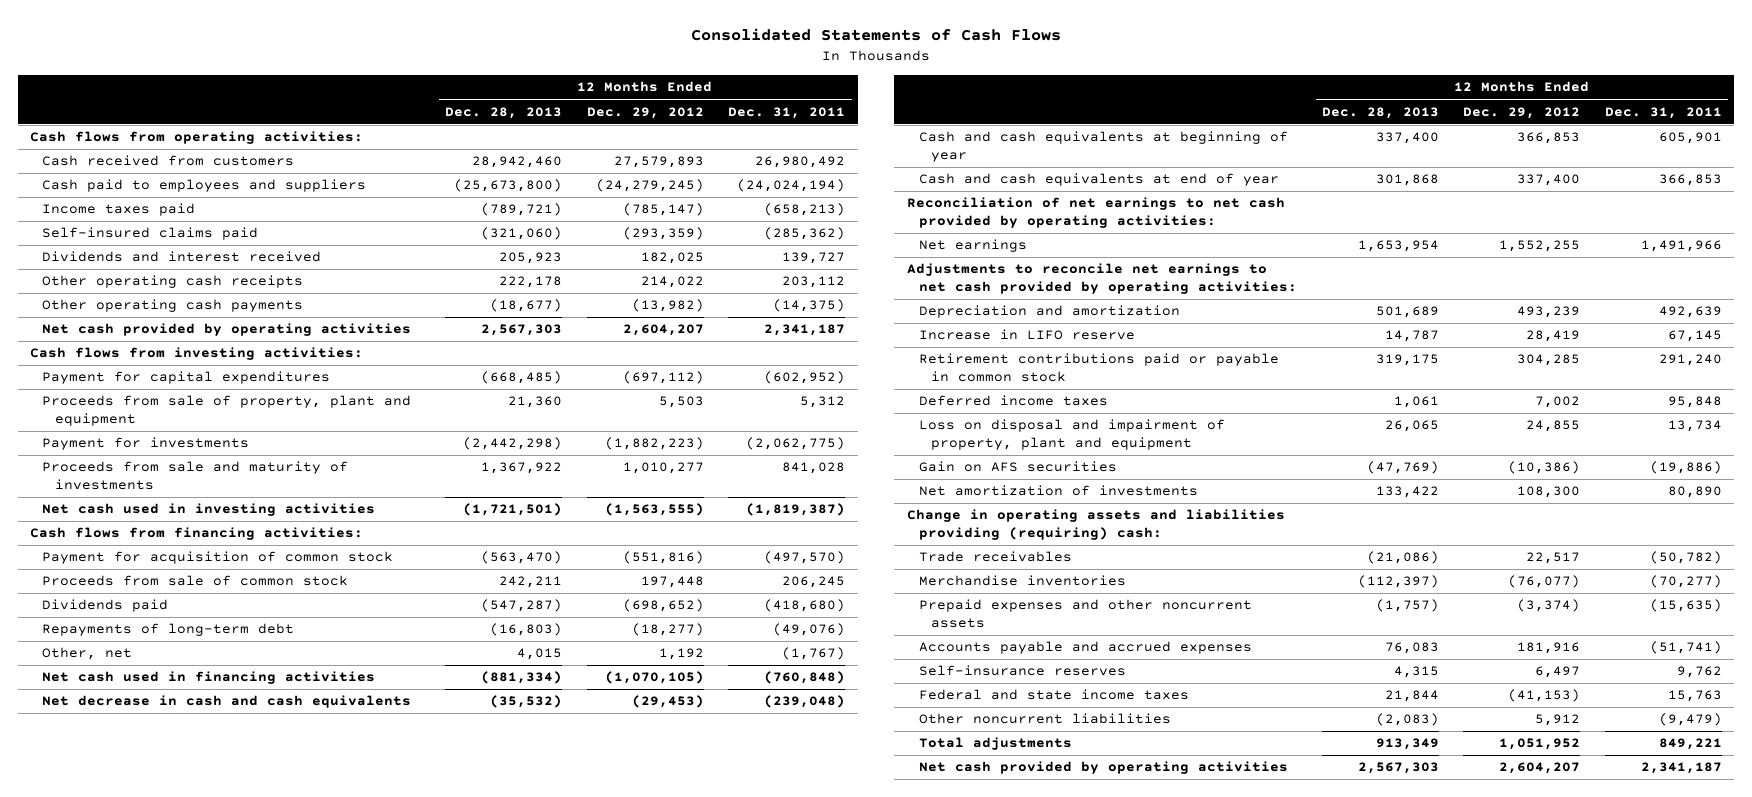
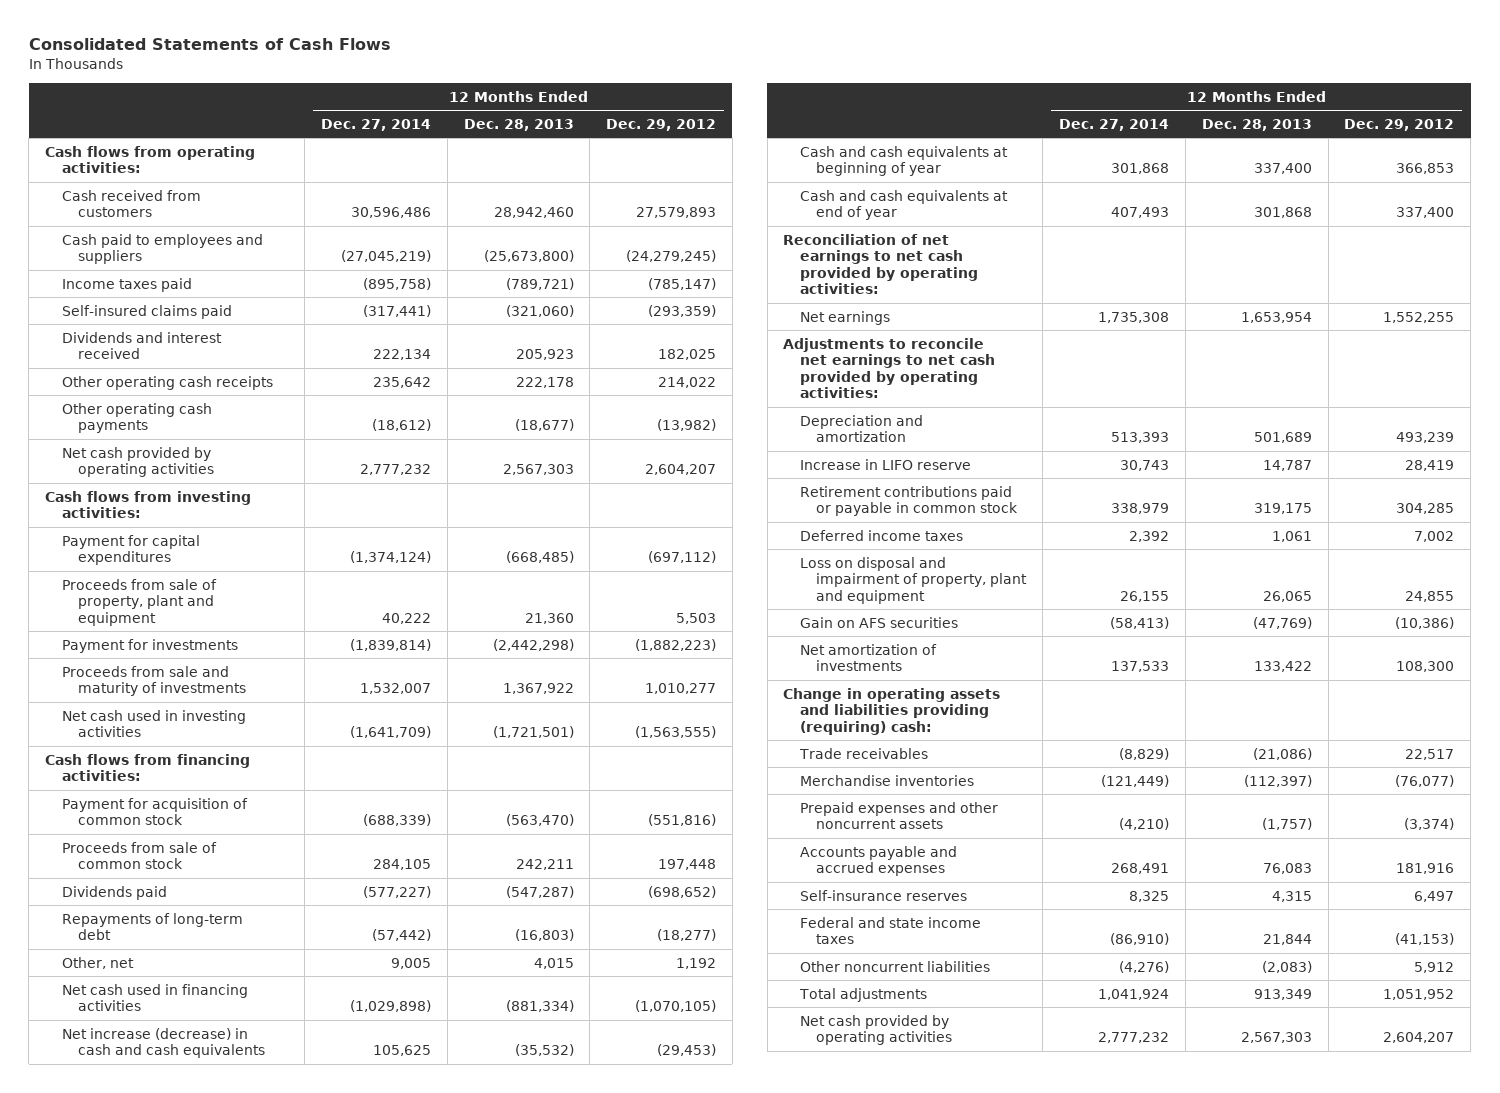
[728,106,846,119] Dec. 31, 2011 -> none
none -> [320,118,431,131] Dec. 27, 2014
[42,695,412,709] Net decrease in cash and cash equivalents -> [61,1027,266,1059] Net increase (decrease) in cash and cash equivalents

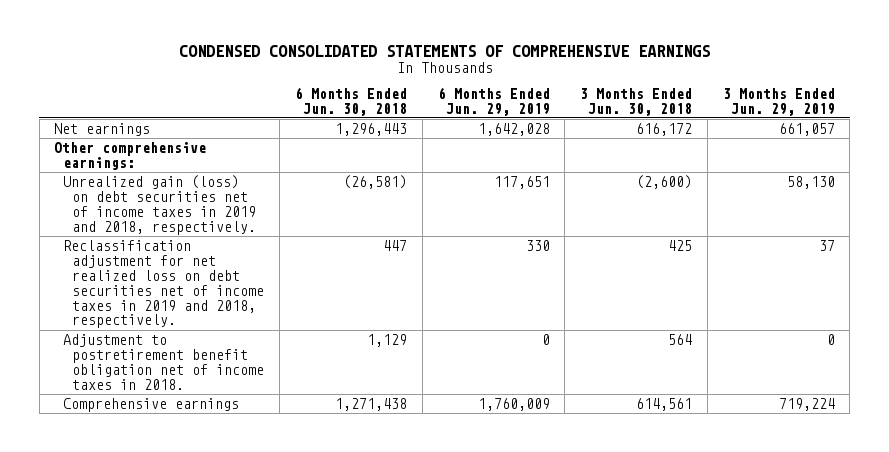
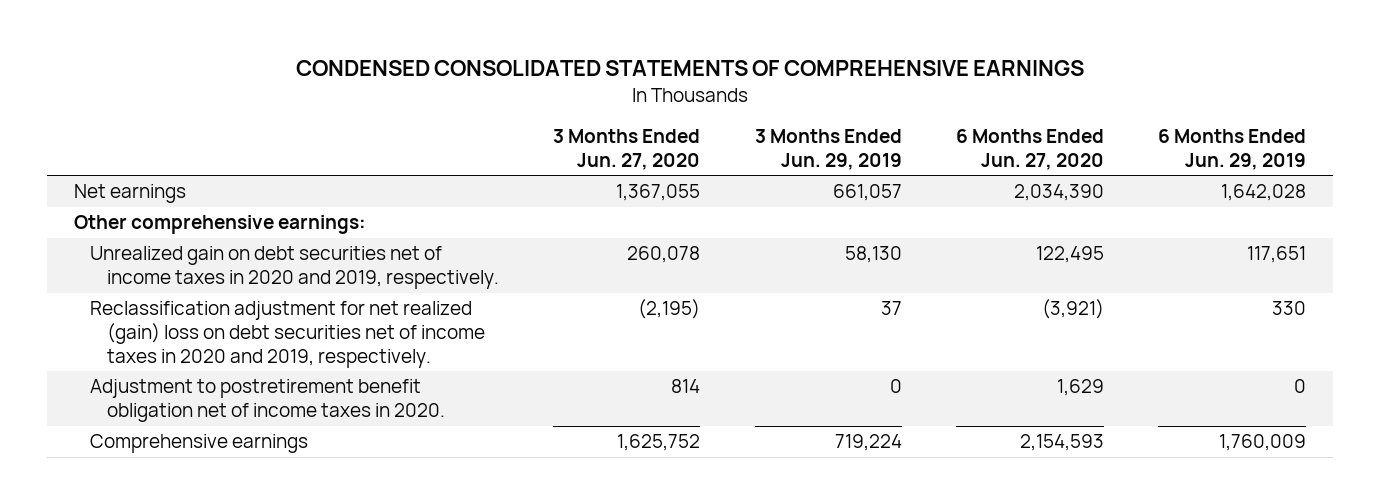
[294,86,407,116] 6 Months Ended Jun. 30, 2018 -> none
[580,87,693,116] 3 Months Ended Jun. 30, 2018 -> none
none -> [553,129,701,170] 3 Months Ended Jun. 27, 2020
none -> [955,129,1104,170] 6 Months Ended Jun. 27, 2020
[63,174,257,235] Unrealized gain (loss) on debt securities net of income taxes in 2019 and 2018, respectively. -> [90,246,499,290] Unrealized gain on debt securities net of income taxes in 2020 and 2019, respectively.
[63,239,265,329] Reclassification adjustment for net realized loss on debt securities net of income taxes in 2019 and 2018, respectively. -> [90,301,485,368] Reclassification adjustment for net realized (gain) loss on debt securities net of income taxes in 2020 and 2019, respectively.
[63,333,265,390] Adjustment to postretirement benefit obligation net of income taxes in 2018. -> [90,379,445,423] Adjustment to postretirement benefit obligation net of income taxes in 2020.

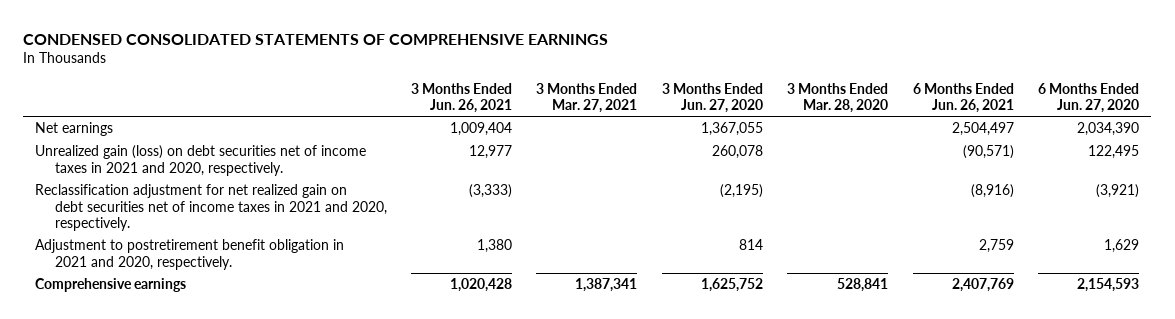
[754,129,902,170] 3 Months Ended Jun. 29, 2019 -> none
[1158,129,1307,170] 6 Months Ended Jun. 29, 2019 -> none
none -> [410,82,512,113] 3 Months Ended Jun. 26, 2021
none -> [536,82,638,113] 3 Months Ended Mar. 27, 2021
none -> [787,82,889,113] 3 Months Ended Mar. 28, 2020
none -> [912,82,1014,113] 6 Months Ended Jun. 26, 2021
[73,215,366,235] Other comprehensive earnings: -> none
[90,246,499,290] Unrealized gain on debt securities net of income taxes in 2020 and 2019, respectively. -> [35,145,367,176] Unrealized gain (loss) on debt securities net of income taxes in 2021 and 2020, respectively.
[90,301,485,368] Reclassification adjustment for net realized (gain) loss on debt securities net of income taxes in 2020 and 2019, respectively. -> [35,184,387,232] Reclassification adjustment for net realized gain on debt securities net of income taxes in 2021 and 2020, respectively.
[90,379,445,423] Adjustment to postretirement benefit obligation net of income taxes in 2020. -> [35,239,345,270] Adjustment to postretirement benefit obligation in 2021 and 2020, respectively.

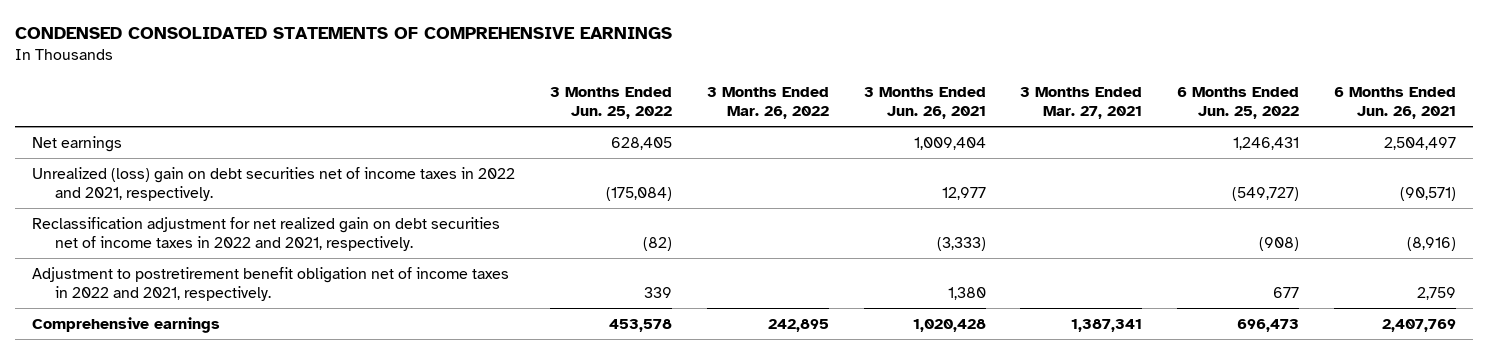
[661,82,763,113] 3 Months Ended Jun. 27, 2020 -> none
[787,82,889,113] 3 Months Ended Mar. 28, 2020 -> none
[1038,82,1140,113] 6 Months Ended Jun. 27, 2020 -> none
none -> [550,86,673,119] 3 Months Ended Jun. 25, 2022
none -> [706,86,829,119] 3 Months Ended Mar. 26, 2022
none -> [1177,86,1300,119] 6 Months Ended Jun. 25, 2022
[35,145,367,176] Unrealized gain (loss) on debt securities net of income taxes in 2021 and 2020, respectively. -> [32,166,516,202] Unrealized (loss) gain on debt securities net of income taxes in 2022 and 2021, respectively.
[35,184,387,232] Reclassification adjustment for net realized gain on debt securities net of income taxes in 2021 and 2020, respectively. -> [32,216,501,252] Reclassification adjustment for net realized gain on debt securities net of income taxes in 2022 and 2021, respectively.
[35,239,345,270] Adjustment to postretirement benefit obligation in 2021 and 2020, respectively. -> [32,266,510,302] Adjustment to postretirement benefit obligation net of income taxes in 2022 and 2021, respectively.

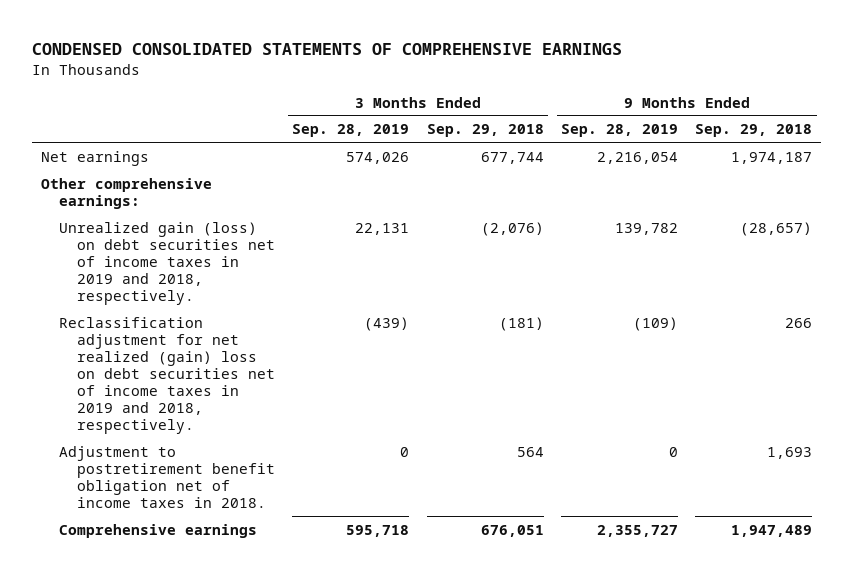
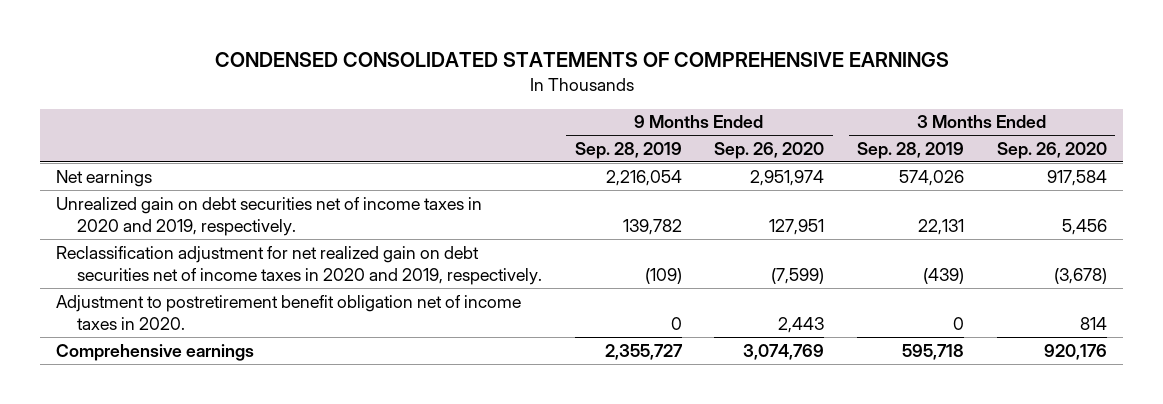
[426,124,544,138] Sep. 29, 2018 -> none
[695,124,813,138] Sep. 29, 2018 -> none
none -> [714,141,825,159] Sep. 26, 2020
none -> [997,141,1108,159] Sep. 26, 2020
[41,177,213,209] Other comprehensive earnings: -> none
[58,221,275,306] Unrealized gain (loss) on debt securities net of income taxes in 2019 and 2018, respectively. -> [56,196,483,236] Unrealized gain on debt securities net of income taxes in 2020 and 2019, respectively.
[58,316,275,435] Reclassification adjustment for net realized (gain) loss on debt securities net of income taxes in 2019 and 2018, respectively. -> [56,245,542,285] Reclassification adjustment for net realized gain on debt securities net of income taxes in 2020 and 2019, respectively.
[58,445,275,508] Adjustment to postretirement benefit obligation net of income taxes in 2018. -> [56,294,522,330] Adjustment to postretirement benefit obligation net of income taxes in 2020.

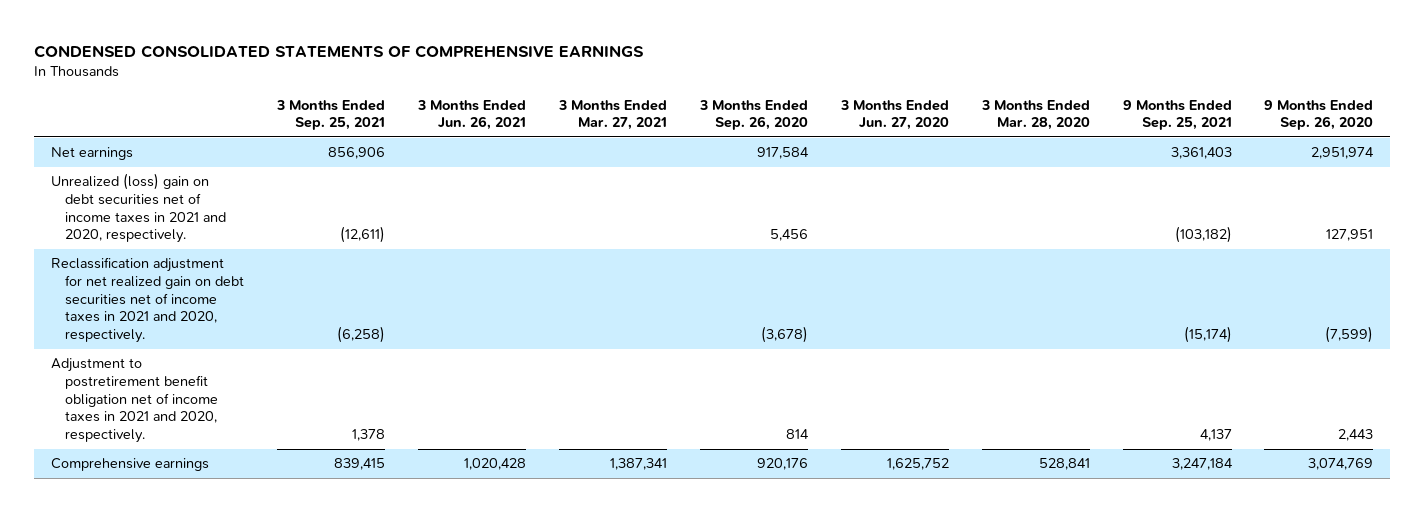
[574,141,682,159] Sep. 28, 2019 -> none
[857,141,965,159] Sep. 28, 2019 -> none
none -> [275,99,385,131] 3 Months Ended Sep. 25, 2021
none -> [416,99,526,131] 3 Months Ended Jun. 26, 2021
none -> [557,99,667,131] 3 Months Ended Mar. 27, 2021
none -> [839,99,949,131] 3 Months Ended Jun. 27, 2020
none -> [980,99,1090,131] 3 Months Ended Mar. 28, 2020
none -> [1122,99,1232,131] 9 Months Ended Sep. 25, 2021
[56,196,483,236] Unrealized gain on debt securities net of income taxes in 2020 and 2019, respectively. -> [50,173,226,244] Unrealized (loss) gain on debt securities net of income taxes in 2021 and 2020, respectively.
[56,245,542,285] Reclassification adjustment for net realized gain on debt securities net of income taxes in 2020 and 2019, respectively. -> [50,257,244,344] Reclassification adjustment for net realized gain on debt securities net of income taxes in 2021 and 2020, respectively.
[56,294,522,330] Adjustment to postretirement benefit obligation net of income taxes in 2020. -> [50,358,218,444] Adjustment to postretirement benefit obligation net of income taxes in 2021 and 2020, respectively.

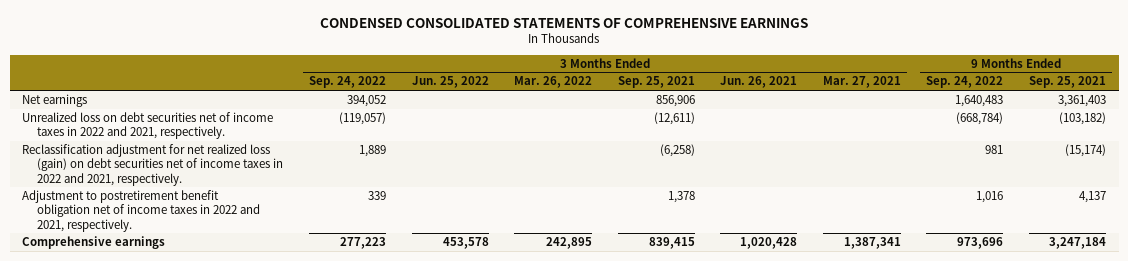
[698,99,808,131] 3 Months Ended Sep. 26, 2020 -> none
[839,99,949,131] 3 Months Ended Jun. 27, 2020 -> none
[980,99,1090,131] 3 Months Ended Mar. 28, 2020 -> none
[1264,99,1374,131] 9 Months Ended Sep. 26, 2020 -> none
none -> [308,76,386,89] Sep. 24, 2022
none -> [411,76,489,89] Jun. 25, 2022
none -> [514,76,593,89] Mar. 26, 2022
none -> [926,76,1004,89] Sep. 24, 2022
[50,173,226,244] Unrealized (loss) gain on debt securities net of income taxes in 2021 and 2020, respectively. -> [22,112,274,140] Unrealized loss on debt securities net of income taxes in 2022 and 2021, respectively.
[50,257,244,344] Reclassification adjustment for net realized gain on debt securities net of income taxes in 2021 and 2020, respectively. -> [22,144,284,186] Reclassification adjustment for net realized loss (gain) on debt securities net of income taxes in 2022 and 2021, respectively.
[50,358,218,444] Adjustment to postretirement benefit obligation net of income taxes in 2021 and 2020, respectively. -> [22,190,261,232] Adjustment to postretirement benefit obligation net of income taxes in 2022 and 2021, respectively.

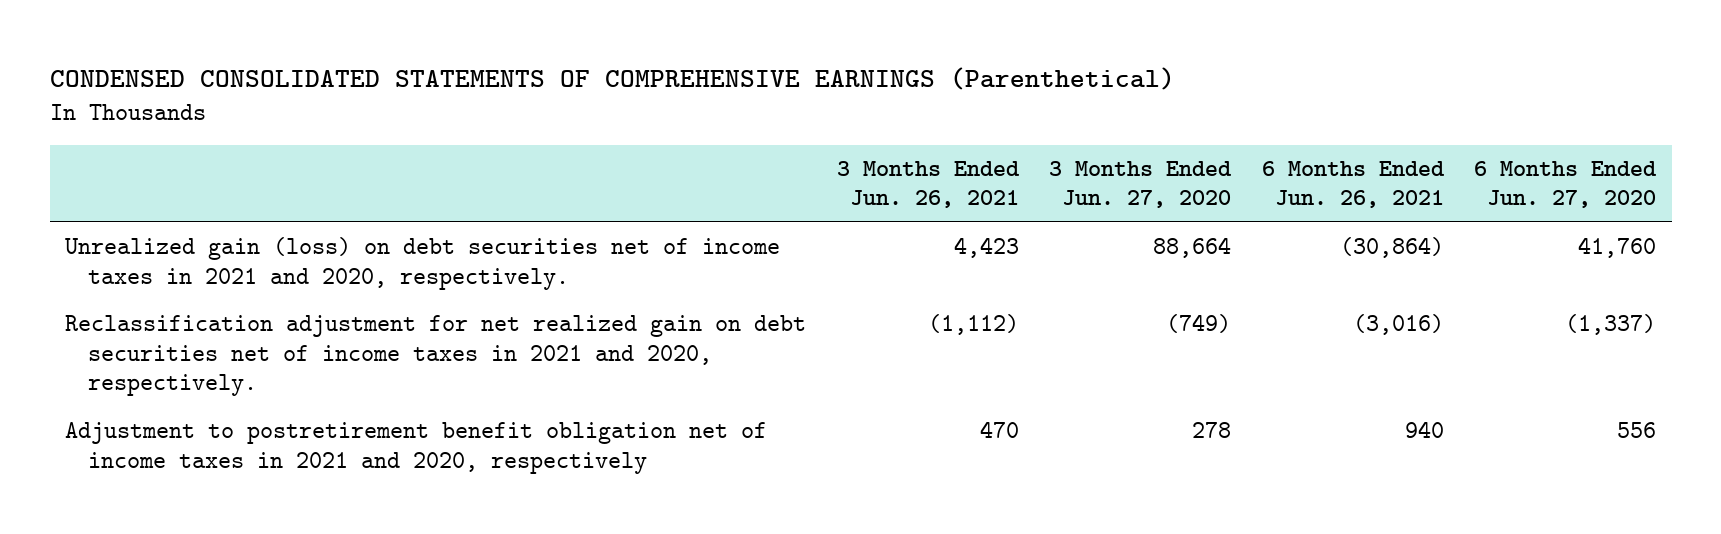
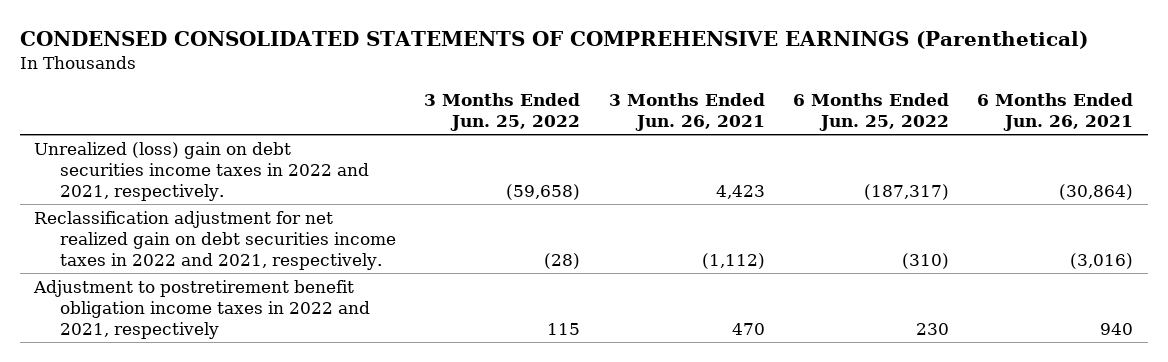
[1049,161,1233,209] 3 Months Ended Jun. 27, 2020 -> none
[1474,161,1658,209] 6 Months Ended Jun. 27, 2020 -> none
none -> [424,92,581,131] 3 Months Ended Jun. 25, 2022
none -> [793,92,950,131] 6 Months Ended Jun. 25, 2022
[64,237,780,290] Unrealized gain (loss) on debt securities net of income taxes in 2021 and 2020, respectively. -> [34,141,370,201] Unrealized (loss) gain on debt securities income taxes in 2022 and 2021, respectively.
[64,315,806,397] Reclassification adjustment for net realized gain on debt securities net of income taxes in 2021 and 2020, respectively. -> [34,210,397,270] Reclassification adjustment for net realized gain on debt securities income taxes in 2022 and 2021, respectively.
[64,422,767,474] Adjustment to postretirement benefit obligation net of income taxes in 2021 and 2020, respectively -> [33,279,371,339] Adjustment to postretirement benefit obligation income taxes in 2022 and 2021, respectively

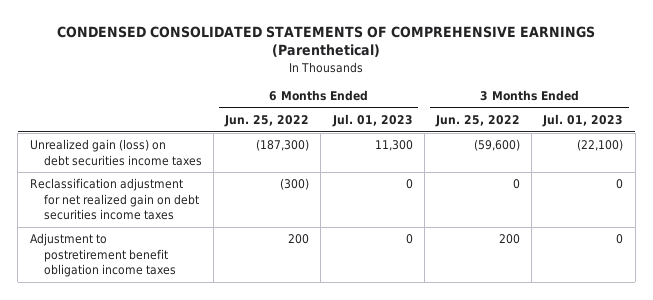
[608,92,765,131] 3 Months Ended Jun. 26, 2021 -> none
[977,92,1134,131] 6 Months Ended Jun. 26, 2021 -> none
none -> [331,114,413,128] Jul. 01, 2023
none -> [542,114,624,128] Jul. 01, 2023
[34,141,370,201] Unrealized (loss) gain on debt securities income taxes in 2022 and 2021, respectively. -> [29,139,202,166] Unrealized gain (loss) on debt securities income taxes
[506,183,581,200] (59,658) -> [473,139,520,152] (59,600)
[864,183,950,200] (187,317) -> [256,139,310,152] (187,300)
[34,210,397,270] Reclassification adjustment for net realized gain on debt securities income taxes in 2022 and 2021, respectively. -> [29,178,199,220] Reclassification adjustment for net realized gain on debt securities income taxes
[544,252,581,269] (28) -> [512,179,520,190] 0
[902,252,950,269] (310) -> [280,178,310,191] (300)
[33,279,371,339] Adjustment to postretirement benefit obligation income taxes in 2022 and 2021, respectively -> [29,233,176,277] Adjustment to postretirement benefit obligation income taxes
[547,322,581,335] 115 -> [498,234,520,245] 200
[916,322,950,335] 230 -> [288,234,310,245] 200

